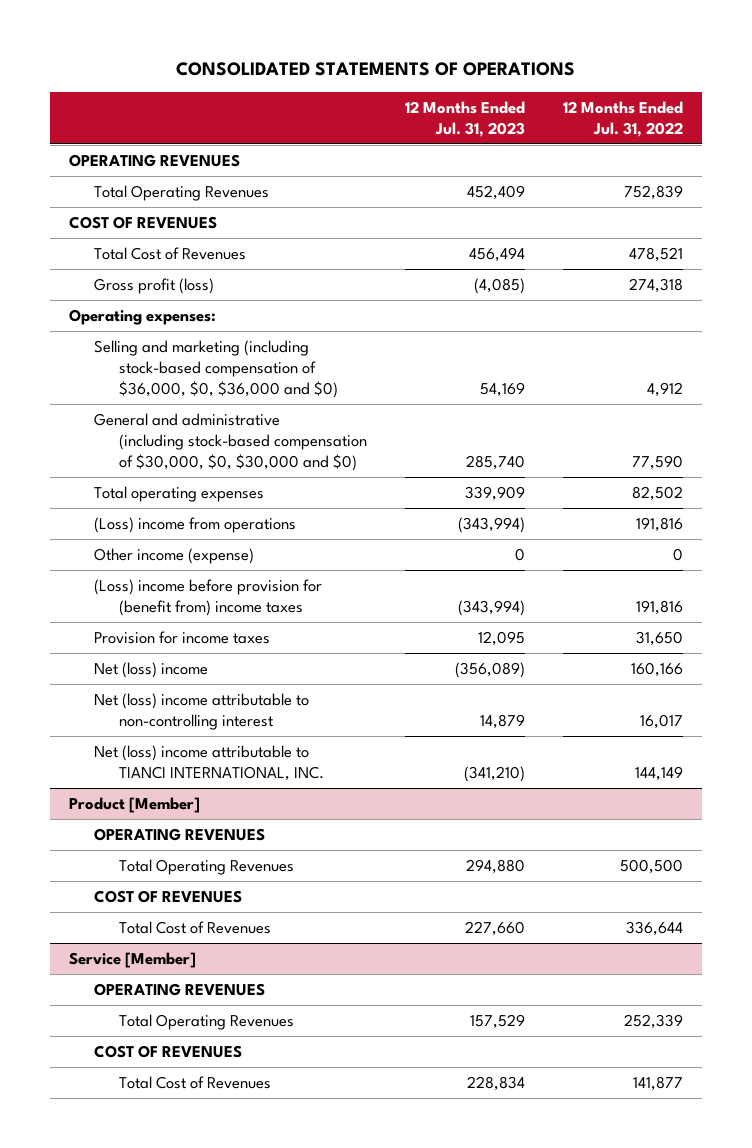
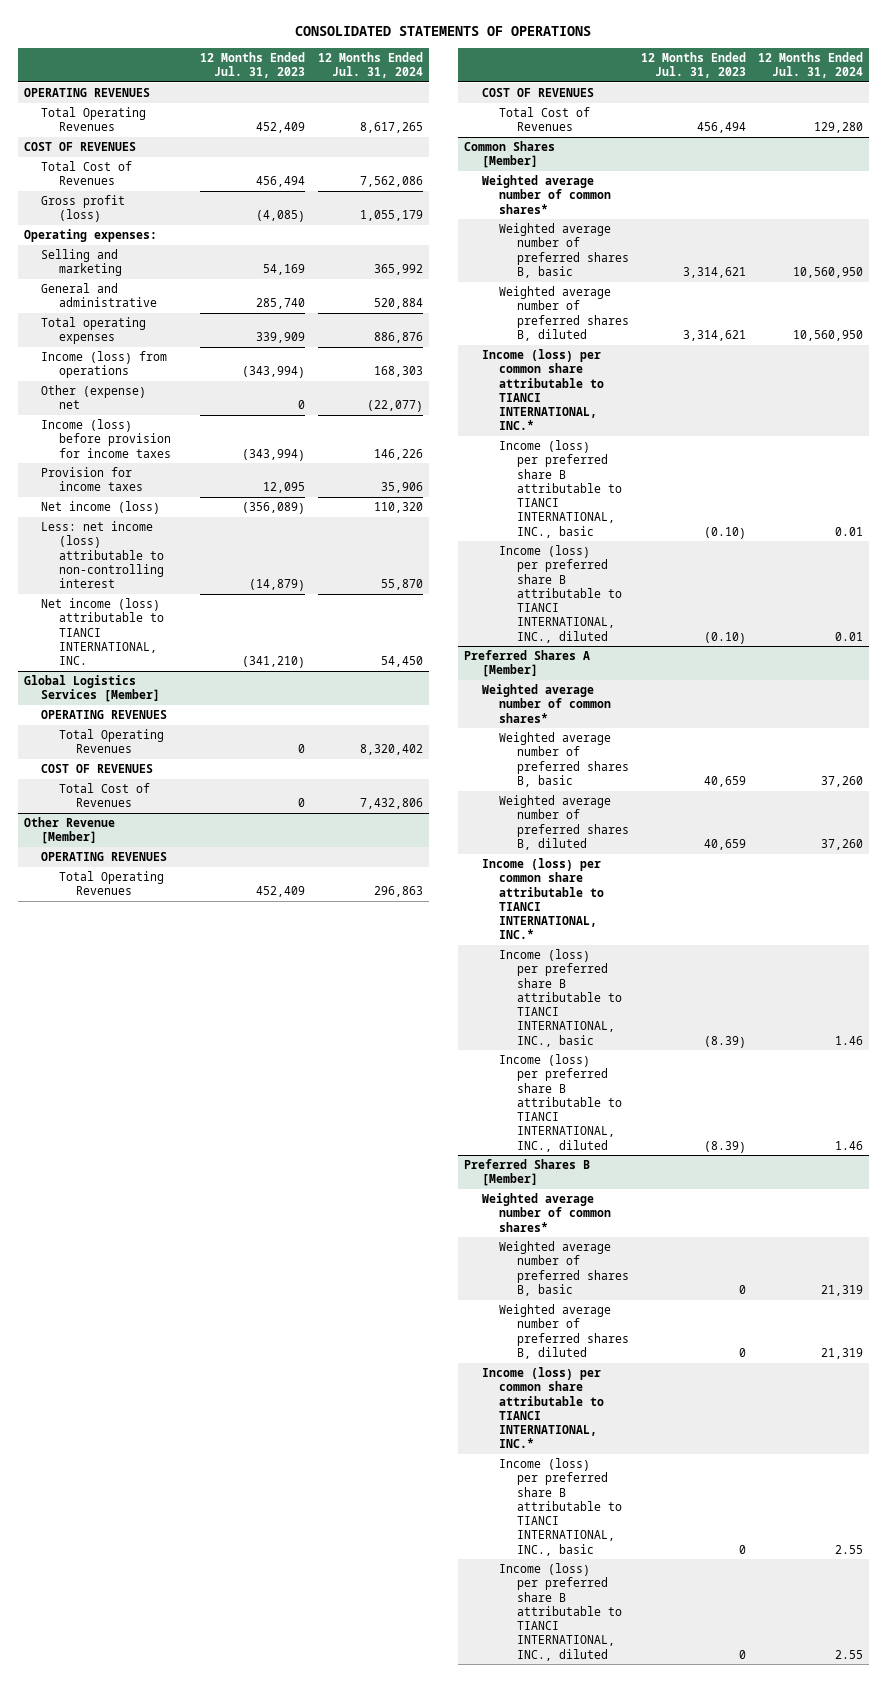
[562,100,683,137] 12 Months Ended Jul. 31, 2022 -> none
none -> [317,51,423,79] 12 Months Ended Jul. 31, 2024
[93,339,338,399] Selling and marketing (including stock-based compensation of $36,000, $0, $36,000 and $0) -> [41,249,122,277] Selling and marketing
[93,412,367,472] General and administrative (including stock-based compensation of $30,000, $0, $30,000 and $0) -> [41,283,157,308] General and administrative
[93,516,296,533] (Loss) income from operations -> [41,351,168,379] Income (loss) from operations
[93,547,254,564] Other income (expense) -> [41,385,147,410] Other (expense) net
[93,578,322,616] (Loss) income before provision for (benefit from) income taxes -> [41,419,171,458] Income (loss) before provision for income taxes
[69,796,201,813] Product [Member] -> none
[93,661,208,678] Net (loss) income -> [41,501,161,515] Net income (loss)
[93,692,309,730] Net (loss) income attributable to non-controlling interest -> [41,521,164,589] Less: net income (loss) attributable to non-controlling interest
[479,713,525,729] 14,879 -> [249,579,306,592] (14,879)
[93,744,324,781] Net (loss) income attributable to TIANCI INTERNATIONAL, INC. -> [41,598,164,666] Net income (loss) attributable to TIANCI INTERNATIONAL, INC.
none -> [23,675,161,703] Global Logistics Services [Member]
[465,858,525,874] 294,880 -> [298,744,306,754] 0
[69,951,197,968] Service [Member] -> none
[464,920,525,936] 227,660 -> [298,798,306,808] 0
none -> [23,817,115,845] Other Revenue [Member]
[469,1013,525,1029] 157,529 -> [256,886,306,898] 452,409
[466,1075,525,1091] 228,834 -> [696,122,746,134] 456,494
none -> [464,141,556,169] Common Shares [Member]
none -> [481,175,612,214] Weighted average number of common shares*
none -> [499,223,629,278] Weighted average number of preferred shares B, basic
none -> [499,286,629,341] Weighted average number of preferred shares B, diluted
none -> [481,349,605,431] Income (loss) per common share attributable to TIANCI INTERNATIONAL, INC.*
none -> [499,440,622,538] Income (loss) per preferred share B attributable to TIANCI INTERNATIONAL, INC., basic
none -> [499,545,622,643] Income (loss) per preferred share B attributable to TIANCI INTERNATIONAL, INC., diluted
none -> [464,650,591,678] Preferred Shares A [Member]
none -> [481,684,612,723] Weighted average number of common shares*
none -> [499,732,629,787] Weighted average number of preferred shares B, basic
none -> [499,795,629,850] Weighted average number of preferred shares B, diluted
none -> [481,858,605,940] Income (loss) per common share attributable to TIANCI INTERNATIONAL, INC.*
none -> [499,949,622,1047] Income (loss) per preferred share B attributable to TIANCI INTERNATIONAL, INC., basic
none -> [499,1054,622,1152] Income (loss) per preferred share B attributable to TIANCI INTERNATIONAL, INC., diluted
none -> [464,1159,591,1187] Preferred Shares B [Member]
none -> [481,1193,612,1232] Weighted average number of common shares*
none -> [499,1241,629,1296] Weighted average number of preferred shares B, basic
none -> [499,1304,629,1359] Weighted average number of preferred shares B, diluted
none -> [481,1367,605,1449] Income (loss) per common share attributable to TIANCI INTERNATIONAL, INC.*
none -> [499,1458,622,1556] Income (loss) per preferred share B attributable to TIANCI INTERNATIONAL, INC., basic
none -> [499,1563,622,1661] Income (loss) per preferred share B attributable to TIANCI INTERNATIONAL, INC., diluted

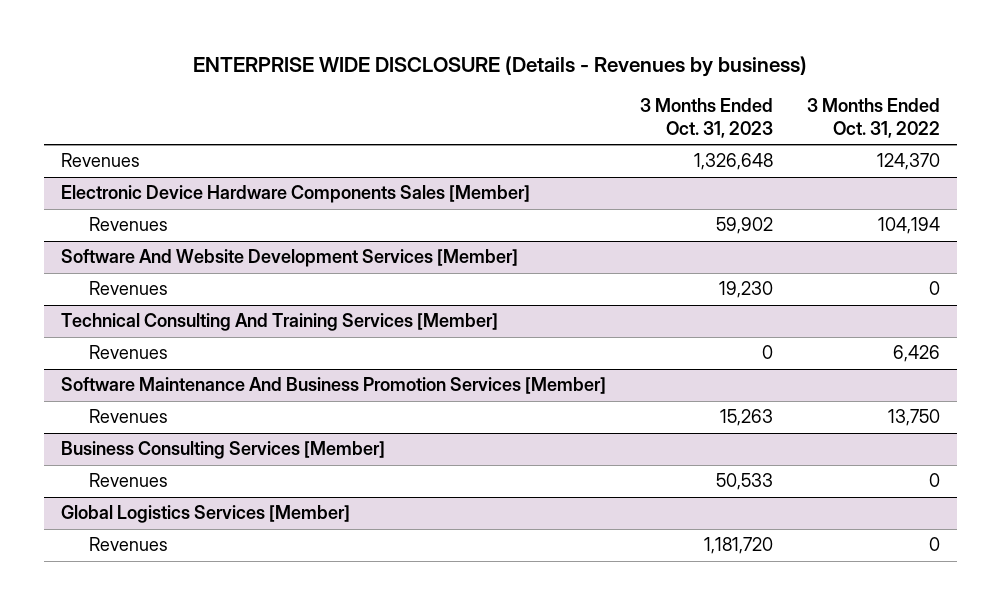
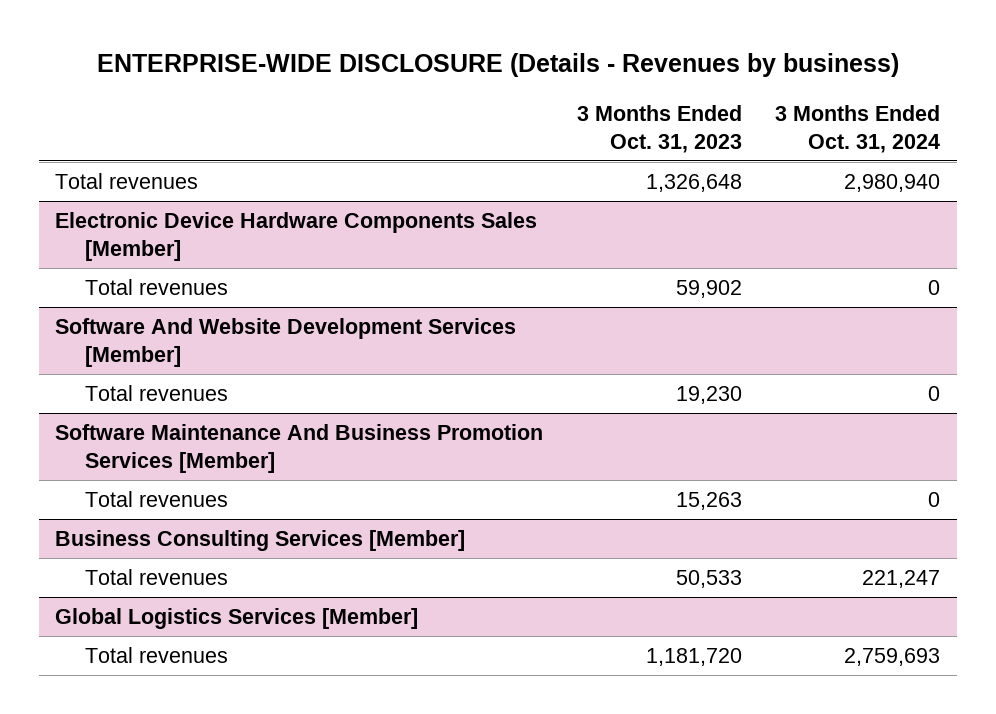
[193,55,808,77] ENTERPRISE WIDE DISCLOSURE (Details - Revenues by business) -> [96,53,899,78] ENTERPRISE-WIDE DISCLOSURE (Details - Revenues by business)
[806,98,940,138] 3 Months Ended Oct. 31, 2022 -> none
none -> [775,105,941,153] 3 Months Ended Oct. 31, 2024
[60,153,140,168] Revenues -> [55,173,199,190] Total revenues
[89,217,169,232] Revenues -> [85,279,229,296] Total revenues
[60,313,498,332] Technical Consulting And Training Services [Member] -> none
[89,345,169,360] Revenues -> none
[89,281,169,296] Revenues -> [85,385,229,402] Total revenues
[89,409,169,424] Revenues -> [85,491,229,508] Total revenues
[89,473,169,488] Revenues -> [85,569,229,586] Total revenues
[89,537,169,552] Revenues -> [85,647,229,664] Total revenues

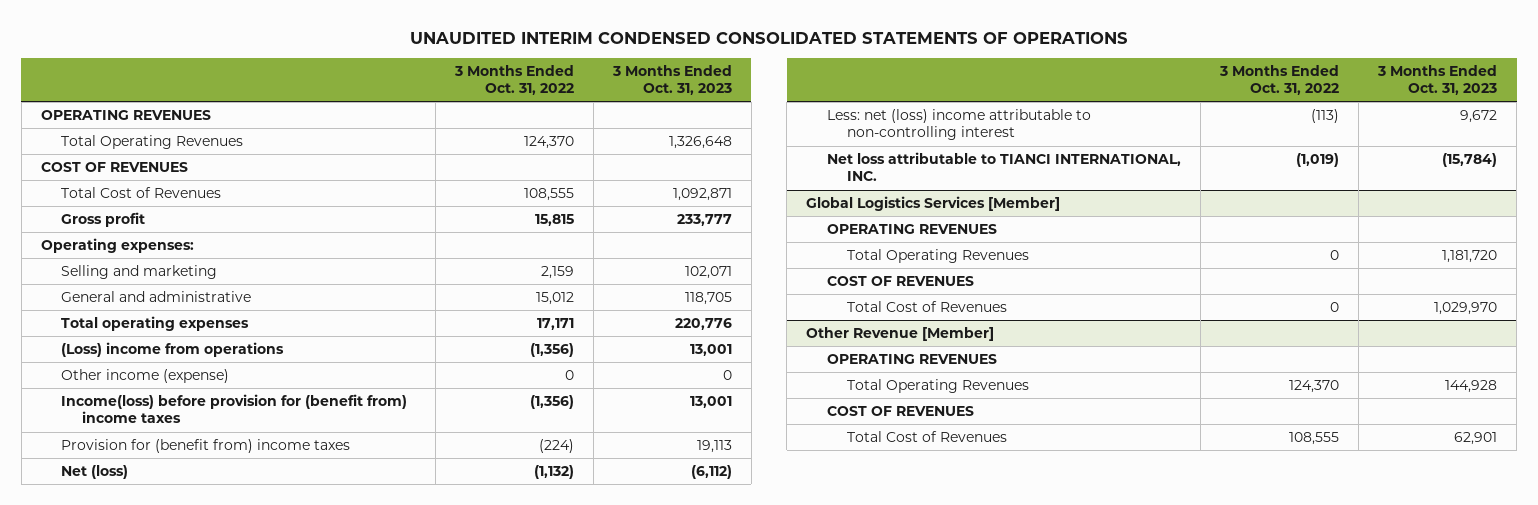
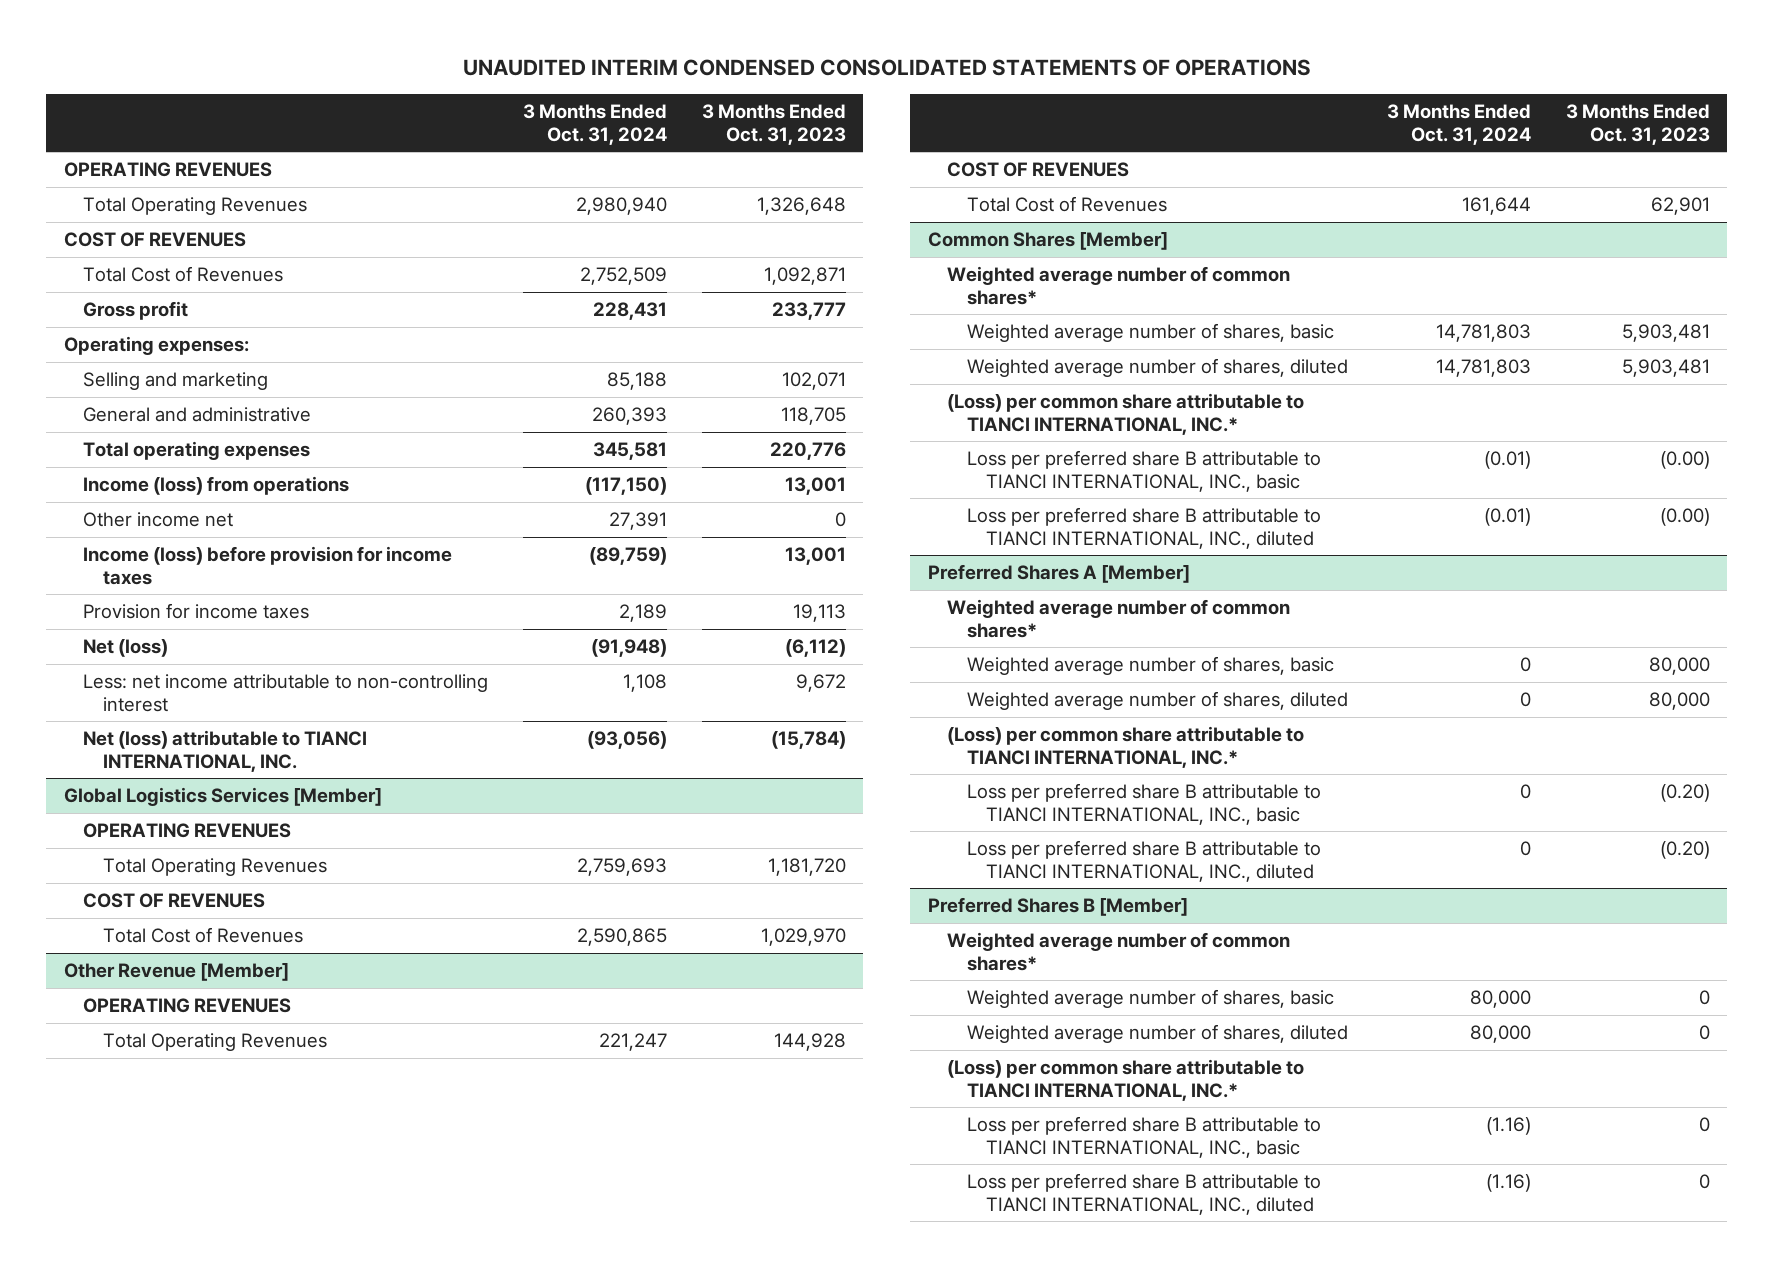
[453,64,574,96] 3 Months Ended Oct. 31, 2022 -> none
none -> [523,104,668,145] 3 Months Ended Oct. 31, 2024
[61,342,285,358] (Loss) income from operations -> [83,475,350,495] Income (loss) from operations
[61,369,230,384] Other income (expense) -> [83,511,234,527] Other income net
[61,394,408,424] Income(loss) before provision for (benefit from) income taxes -> [83,545,453,585] Income (loss) before provision for income taxes
[61,439,351,454] Provision for (benefit from) income taxes -> [83,602,310,619] Provision for income taxes
[826,109,1091,141] Less: net (loss) income attributable to non-controlling interest -> [83,673,489,712] Less: net income attributable to non-controlling interest
[826,152,1181,182] Net loss attributable to TIANCI INTERNATIONAL, INC. -> [83,729,368,772] Net (loss) attributable to TIANCI INTERNATIONAL, INC.
none -> [927,231,1168,250] Common Shares [Member]
none -> [947,265,1291,305] Weighted average number of common shares*
none -> [966,322,1334,342] Weighted average number of shares, basic
none -> [966,357,1348,377] Weighted average number of shares, diluted
none -> [947,392,1305,435] (Loss) per common share attributable to TIANCI INTERNATIONAL, INC.*
none -> [966,449,1321,492] Loss per preferred share B attributable to TIANCI INTERNATIONAL, INC., basic
none -> [966,506,1321,549] Loss per preferred share B attributable to TIANCI INTERNATIONAL, INC., diluted
none -> [927,563,1190,583] Preferred Shares A [Member]
none -> [947,598,1291,638] Weighted average number of common shares*
none -> [966,655,1334,675] Weighted average number of shares, basic
none -> [966,690,1348,710] Weighted average number of shares, diluted
none -> [947,725,1305,768] (Loss) per common share attributable to TIANCI INTERNATIONAL, INC.*
none -> [966,782,1321,825] Loss per preferred share B attributable to TIANCI INTERNATIONAL, INC., basic
none -> [966,839,1321,882] Loss per preferred share B attributable to TIANCI INTERNATIONAL, INC., diluted
none -> [927,896,1188,916] Preferred Shares B [Member]
none -> [947,931,1291,971] Weighted average number of common shares*
none -> [966,988,1334,1008] Weighted average number of shares, basic
none -> [966,1023,1348,1043] Weighted average number of shares, diluted
none -> [947,1058,1305,1101] (Loss) per common share attributable to TIANCI INTERNATIONAL, INC.*
none -> [966,1115,1321,1158] Loss per preferred share B attributable to TIANCI INTERNATIONAL, INC., basic
none -> [966,1172,1321,1215] Loss per preferred share B attributable to TIANCI INTERNATIONAL, INC., diluted

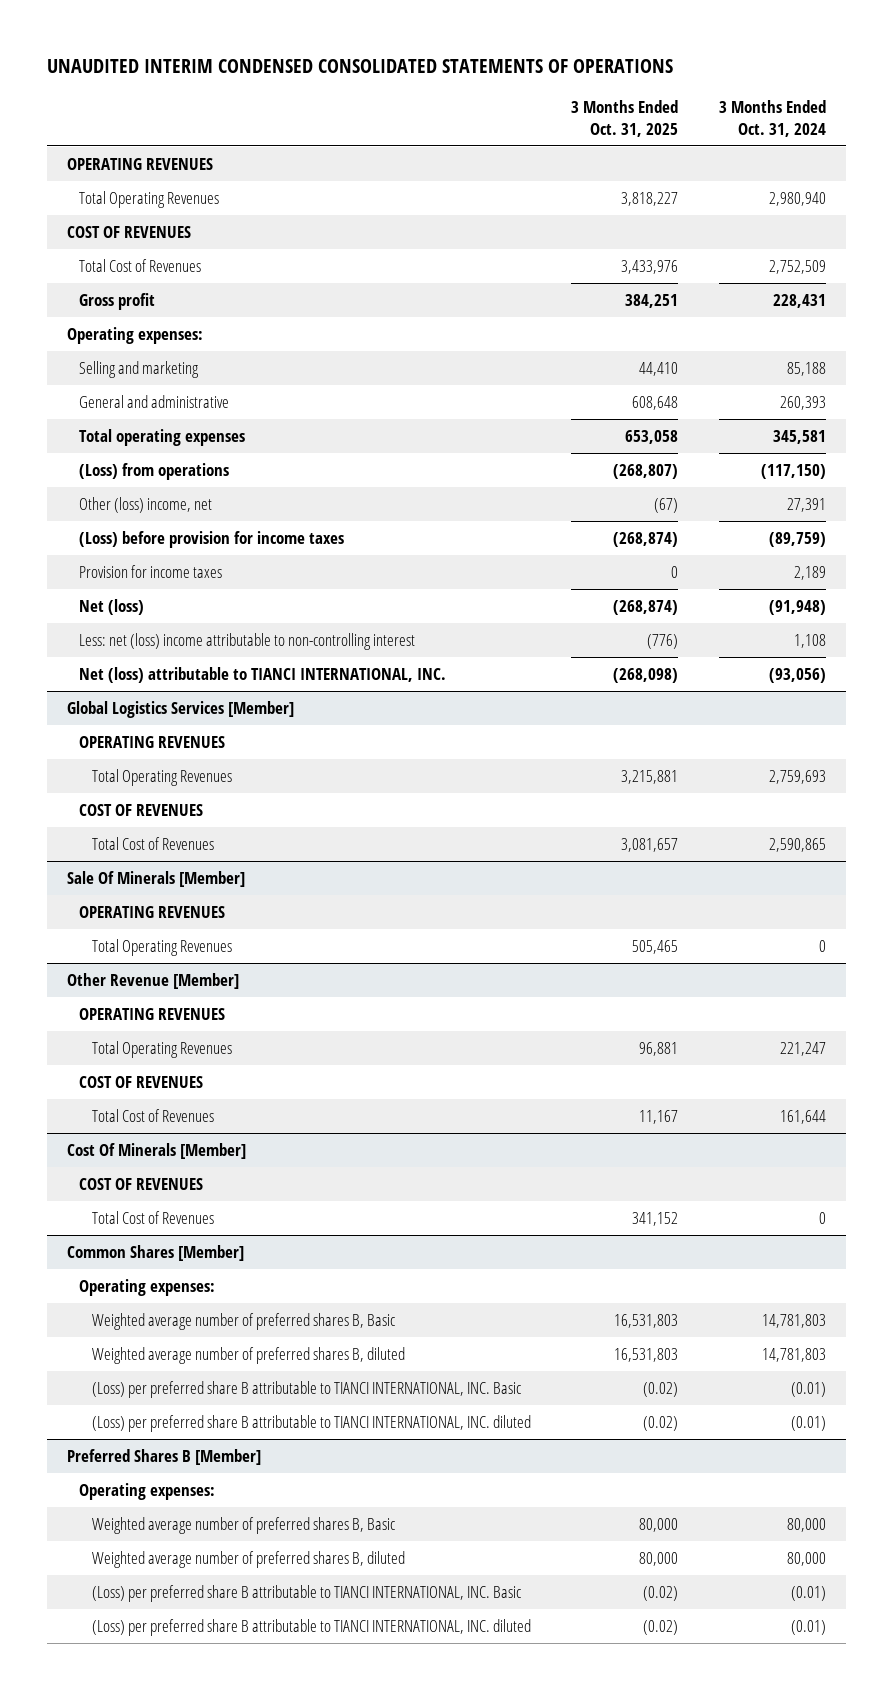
[701,104,846,145] 3 Months Ended Oct. 31, 2023 -> none
none -> [571,100,679,138] 3 Months Ended Oct. 31, 2025
[83,475,350,495] Income (loss) from operations -> [79,462,230,480] (Loss) from operations
[83,511,234,527] Other income net -> [79,496,213,513] Other (loss) income, net
[83,545,453,585] Income (loss) before provision for income taxes -> [79,530,345,548] (Loss) before provision for income taxes
[83,673,489,712] Less: net income attributable to non-controlling interest -> [79,632,416,650] Less: net (loss) income attributable to non-controlling interest
none -> [67,870,246,887] Sale Of Minerals [Member]
none -> [79,905,226,918] OPERATING REVENUES
none -> [91,938,232,956] Total Operating Revenues
none -> [67,1142,247,1159] Cost Of Minerals [Member]
none -> [79,1177,204,1190] COST OF REVENUES
none -> [91,1210,214,1224] Total Cost of Revenues
[947,265,1291,305] Weighted average number of common shares* -> none
[947,392,1305,435] (Loss) per common share attributable to TIANCI INTERNATIONAL, INC.* -> none
[927,563,1190,583] Preferred Shares A [Member] -> none
[947,598,1291,638] Weighted average number of common shares* -> none
[966,655,1334,675] Weighted average number of shares, basic -> none
[966,690,1348,710] Weighted average number of shares, diluted -> none
[947,725,1305,768] (Loss) per common share attributable to TIANCI INTERNATIONAL, INC.* -> none
[966,782,1321,825] Loss per preferred share B attributable to TIANCI INTERNATIONAL, INC., basic -> none
[966,839,1321,882] Loss per preferred share B attributable to TIANCI INTERNATIONAL, INC., diluted -> none
none -> [79,1278,216,1296] Operating expenses:
[966,322,1334,342] Weighted average number of shares, basic -> [91,1312,395,1330] Weighted average number of preferred shares B, Basic
[966,357,1348,377] Weighted average number of shares, diluted -> [91,1346,405,1364] Weighted average number of preferred shares B, diluted
[966,449,1321,492] Loss per preferred share B attributable to TIANCI INTERNATIONAL, INC., basic -> [91,1380,521,1398] (Loss) per preferred share B attributable to TIANCI INTERNATIONAL, INC. Basic
[966,506,1321,549] Loss per preferred share B attributable to TIANCI INTERNATIONAL, INC., diluted -> [91,1414,531,1432] (Loss) per preferred share B attributable to TIANCI INTERNATIONAL, INC. diluted
[947,931,1291,971] Weighted average number of common shares* -> none
[947,1058,1305,1101] (Loss) per common share attributable to TIANCI INTERNATIONAL, INC.* -> none
none -> [79,1482,216,1500] Operating expenses:
[966,988,1334,1008] Weighted average number of shares, basic -> [91,1516,395,1534] Weighted average number of preferred shares B, Basic
[966,1023,1348,1043] Weighted average number of shares, diluted -> [91,1550,405,1568] Weighted average number of preferred shares B, diluted
[966,1115,1321,1158] Loss per preferred share B attributable to TIANCI INTERNATIONAL, INC., basic -> [91,1584,521,1602] (Loss) per preferred share B attributable to TIANCI INTERNATIONAL, INC. Basic
[1486,1116,1532,1135] (1.16) -> [790,1585,826,1601] (0.01)
[966,1172,1321,1215] Loss per preferred share B attributable to TIANCI INTERNATIONAL, INC., diluted -> [91,1618,531,1636] (Loss) per preferred share B attributable to TIANCI INTERNATIONAL, INC. diluted
[1486,1173,1532,1192] (1.16) -> [790,1619,826,1635] (0.01)

